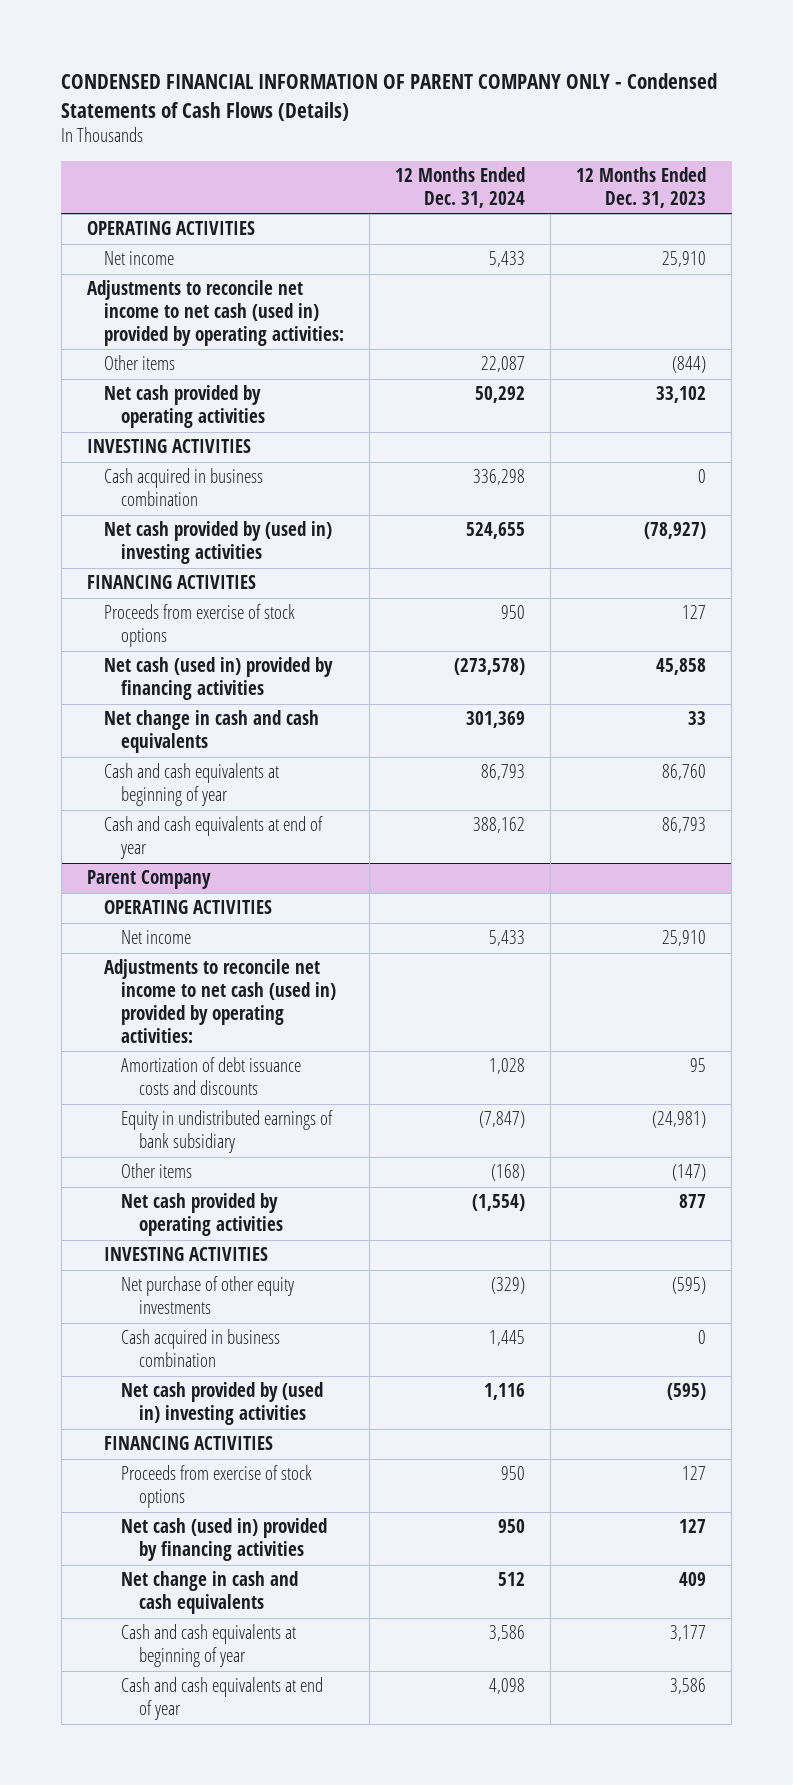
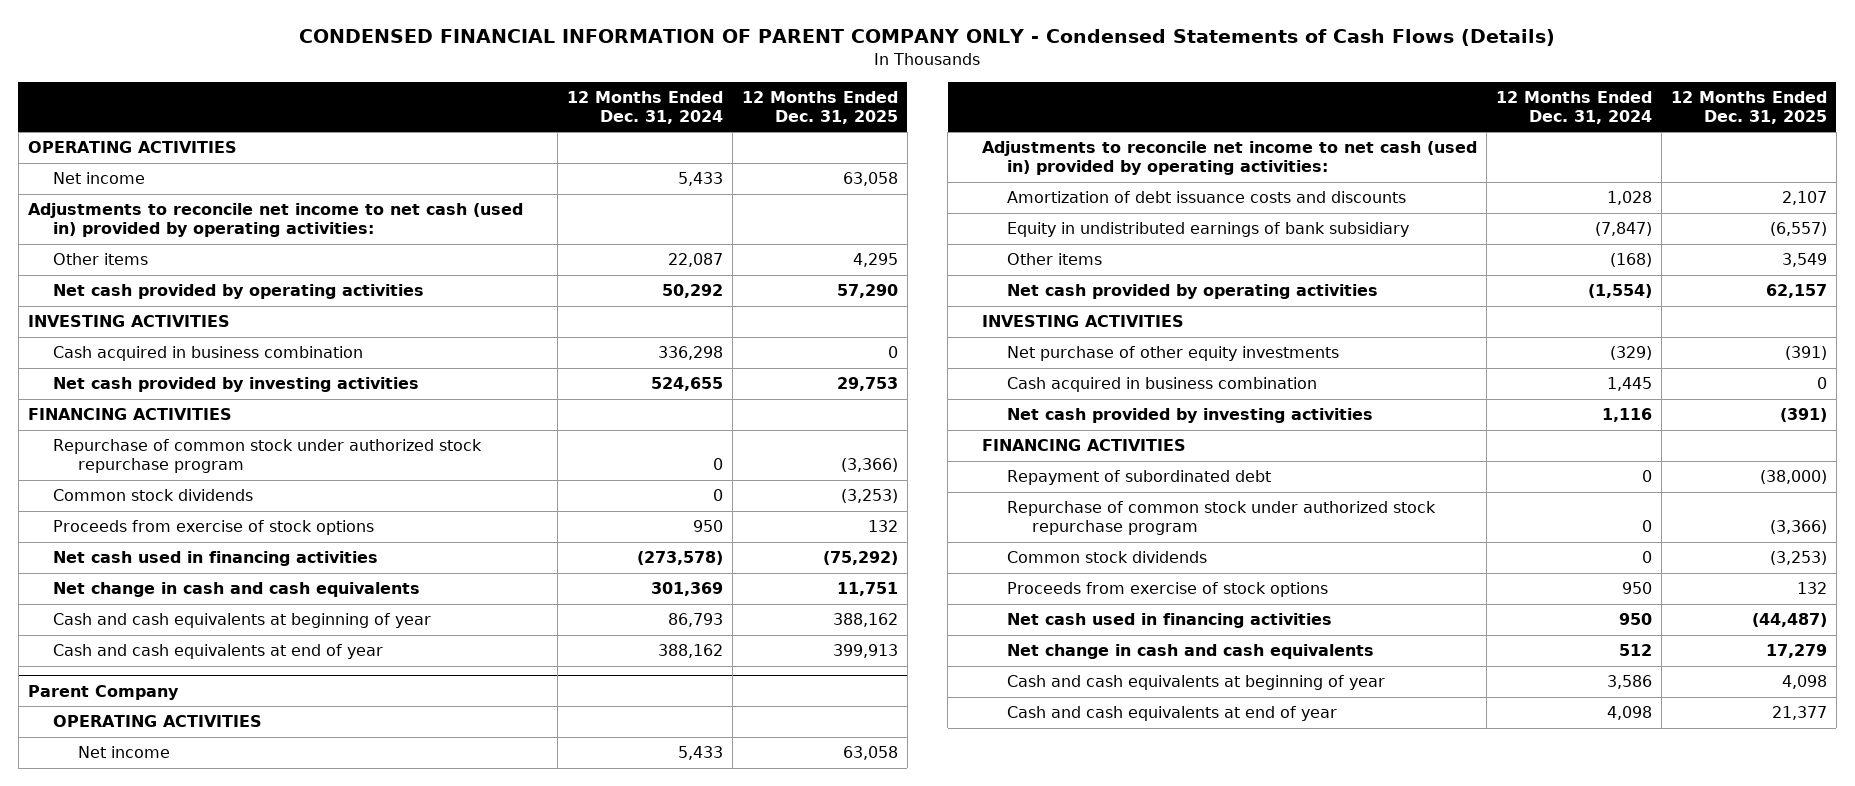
[576,167,707,208] 12 Months Ended Dec. 31, 2023 -> none
none -> [741,90,898,124] 12 Months Ended Dec. 31, 2025
[103,521,332,565] Net cash provided by (used in) investing activities -> [52,377,419,393] Net cash provided by investing activities
none -> [52,439,482,474] Repurchase of common stock under authorized stock repurchase program
none -> [52,489,253,502] Common stock dividends
[103,657,333,701] Net cash (used in) provided by financing activities -> [52,551,378,567] Net cash used in financing activities
[121,1382,324,1426] Net cash provided by (used in) investing activities -> [1006,408,1373,424] Net cash provided by investing activities
none -> [1006,470,1271,486] Repayment of subordinated debt
none -> [1006,501,1436,536] Repurchase of common stock under authorized stock repurchase program
none -> [1006,551,1207,564] Common stock dividends
[121,1518,328,1562] Net cash (used in) provided by financing activities -> [1006,613,1332,629] Net cash used in financing activities

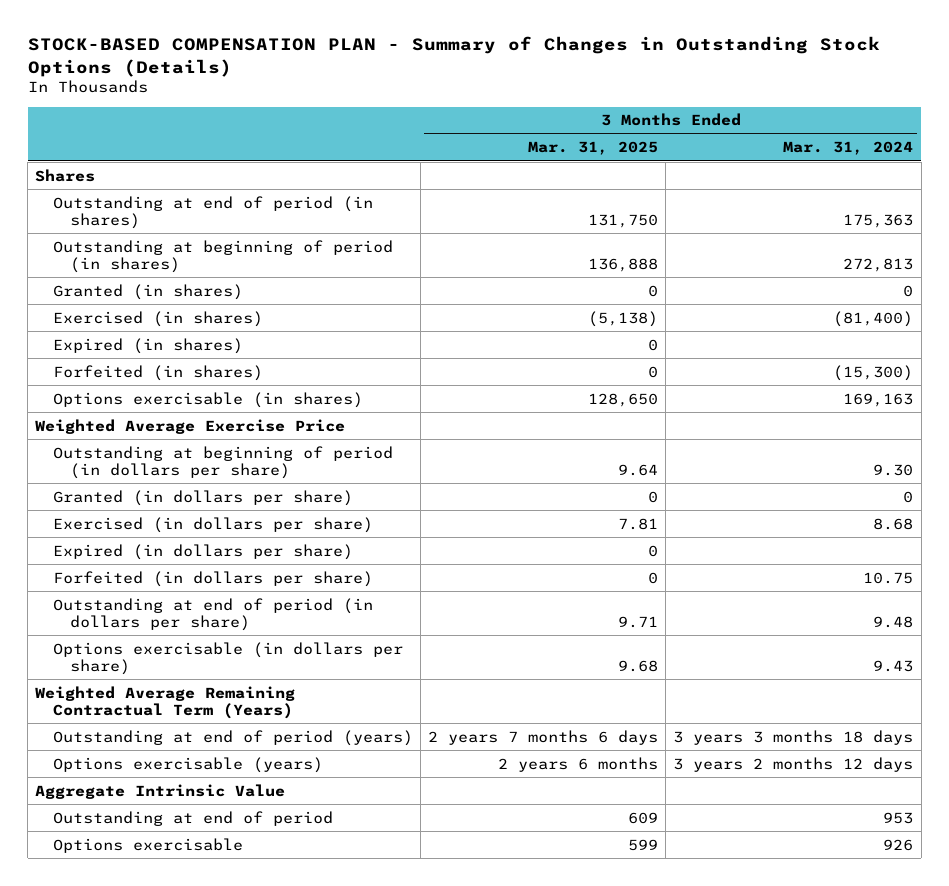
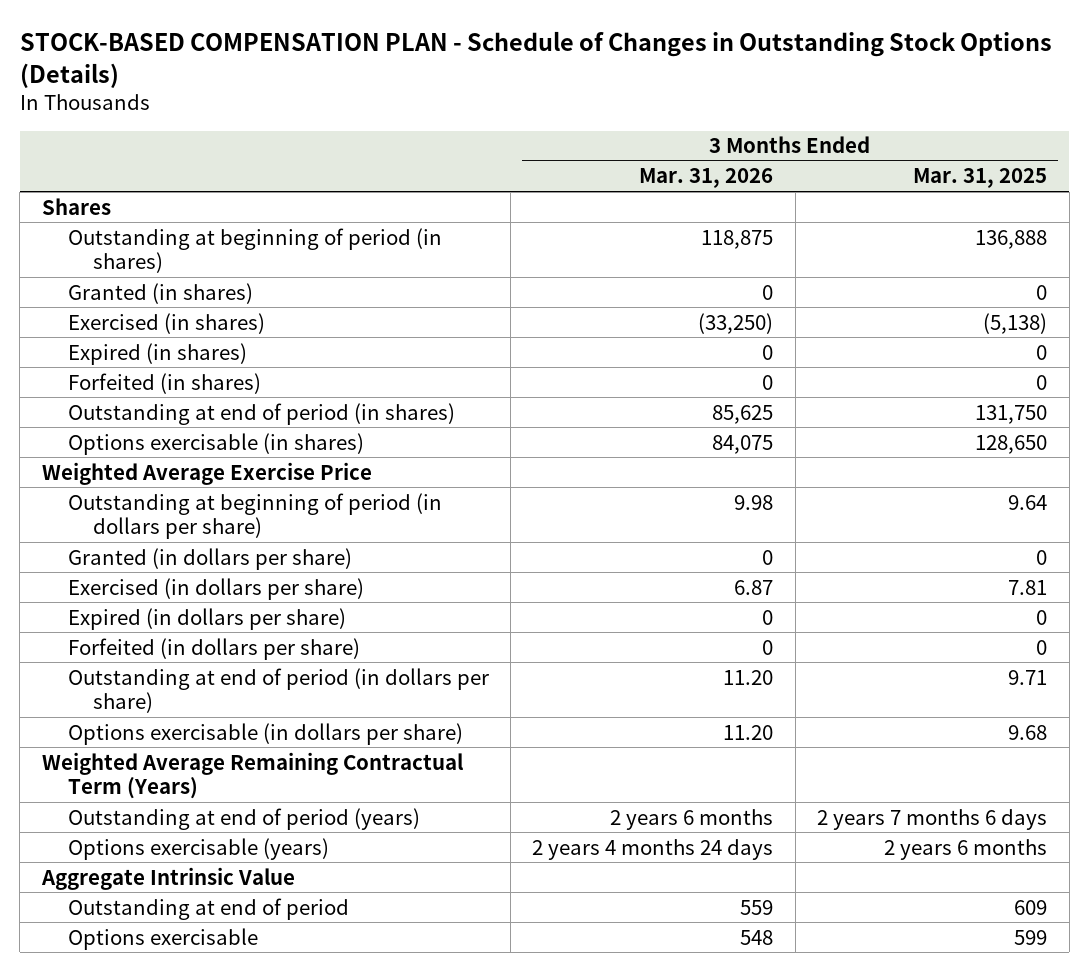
[27,36,880,77] STOCK-BASED COMPENSATION PLAN - Summary of Changes in Outstanding Stock Options (Details) -> [19,31,1052,88] STOCK-BASED COMPENSATION PLAN - Schedule of Changes in Outstanding Stock Options (Details)
[783,141,914,156] Mar. 31, 2024 -> none
none -> [639,168,774,189] Mar. 31, 2026
[52,195,373,229] Outstanding at end of period (in shares) -> [67,402,455,425] Outstanding at end of period (in shares)

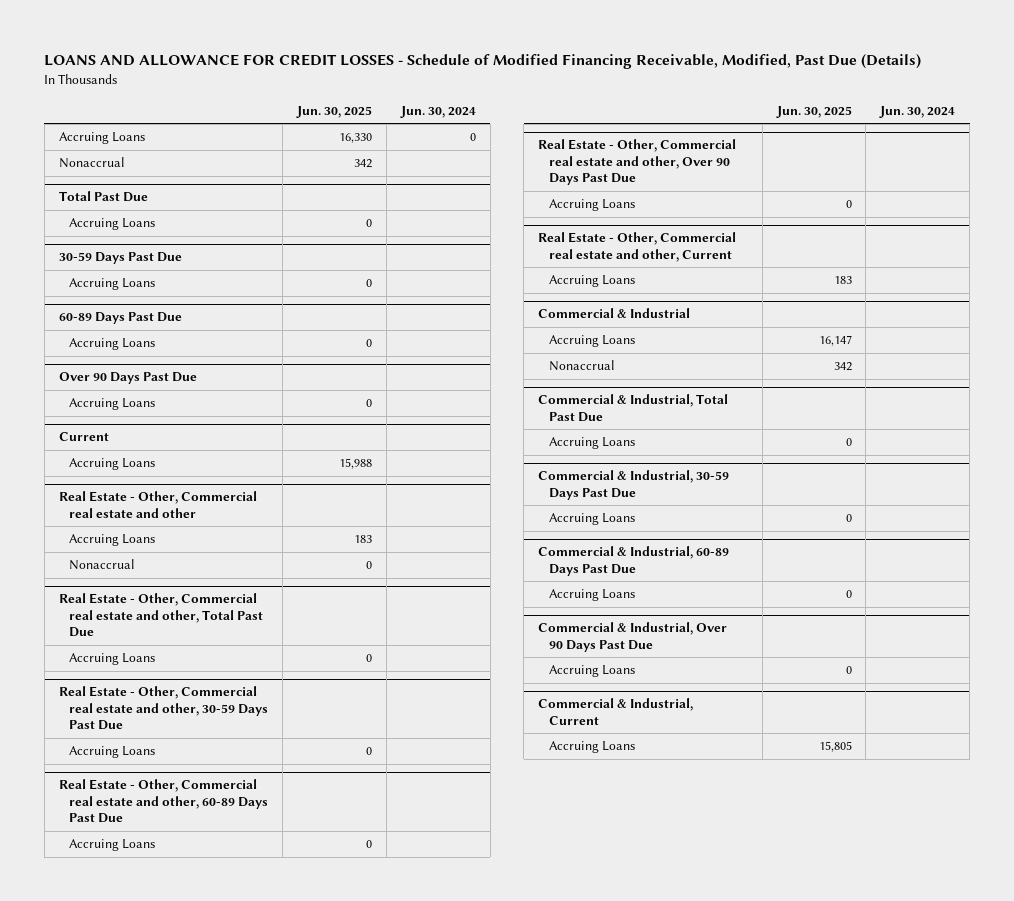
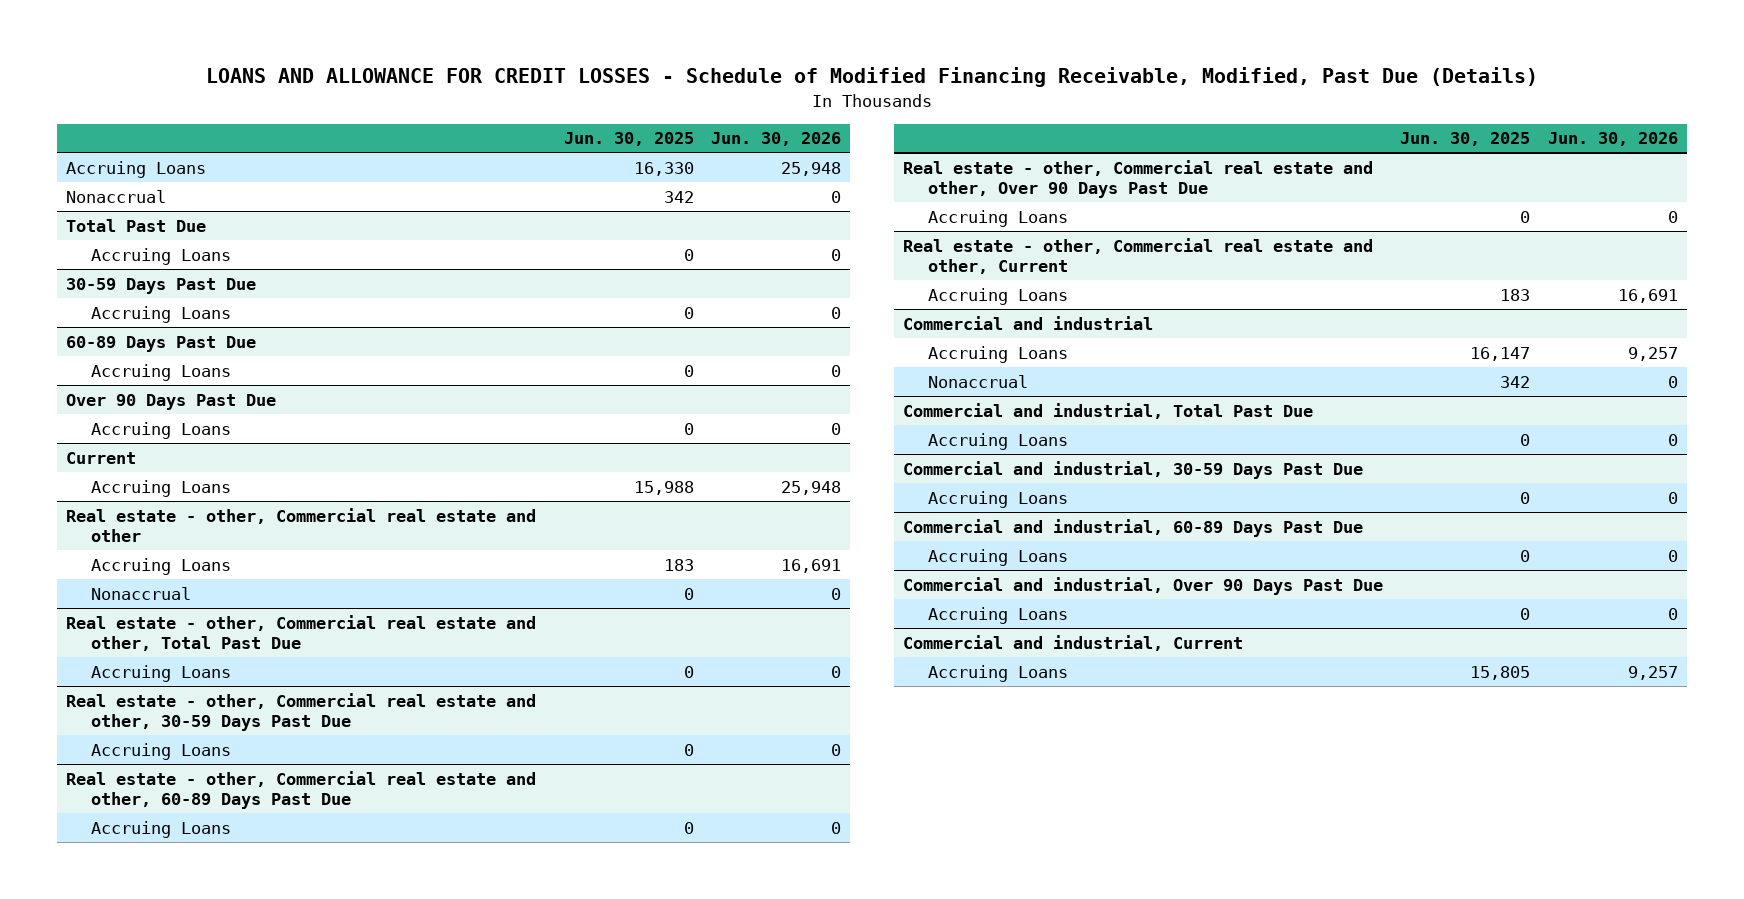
[399,105,476,118] Jun. 30, 2024 -> none
none -> [711,132,842,147] Jun. 30, 2026
[58,491,257,518] Real Estate - Other, Commercial real estate and other -> [65,507,536,542] Real estate - other, Commercial real estate and other
[58,593,264,638] Real Estate - Other, Commercial real estate and other, Total Past Due -> [65,614,536,651] Real estate - other, Commercial real estate and other, Total Past Due
[58,686,269,731] Real Estate - Other, Commercial real estate and other, 30-59 Days Past Due -> [65,692,536,731] Real estate - other, Commercial real estate and other, 30-59 Days Past Due
[58,779,269,824] Real Estate - Other, Commercial real estate and other, 60-89 Days Past Due -> [65,770,536,809] Real estate - other, Commercial real estate and other, 60-89 Days Past Due
[538,139,737,186] Real Estate - Other, Commercial real estate and other, Over 90 Days Past Due -> [902,159,1373,198] Real estate - other, Commercial real estate and other, Over 90 Days Past Due
[538,232,737,262] Real Estate - Other, Commercial real estate and other, Current -> [902,237,1373,274] Real estate - other, Commercial real estate and other, Current
[538,308,691,319] Commercial & Industrial -> [902,315,1153,330] Commercial and industrial
[538,394,729,422] Commercial & Industrial, Total Past Due -> [902,402,1313,419] Commercial and industrial, Total Past Due
[538,470,730,500] Commercial & Industrial, 30-59 Days Past Due -> [902,460,1363,479] Commercial and industrial, 30-59 Days Past Due
[538,546,730,576] Commercial & Industrial, 60-89 Days Past Due -> [902,518,1363,537] Commercial and industrial, 60-89 Days Past Due
[538,622,728,652] Commercial & Industrial, Over 90 Days Past Due -> [902,576,1383,595] Commercial and industrial, Over 90 Days Past Due
[538,698,694,725] Commercial & Industrial, Current -> [902,634,1243,651] Commercial and industrial, Current

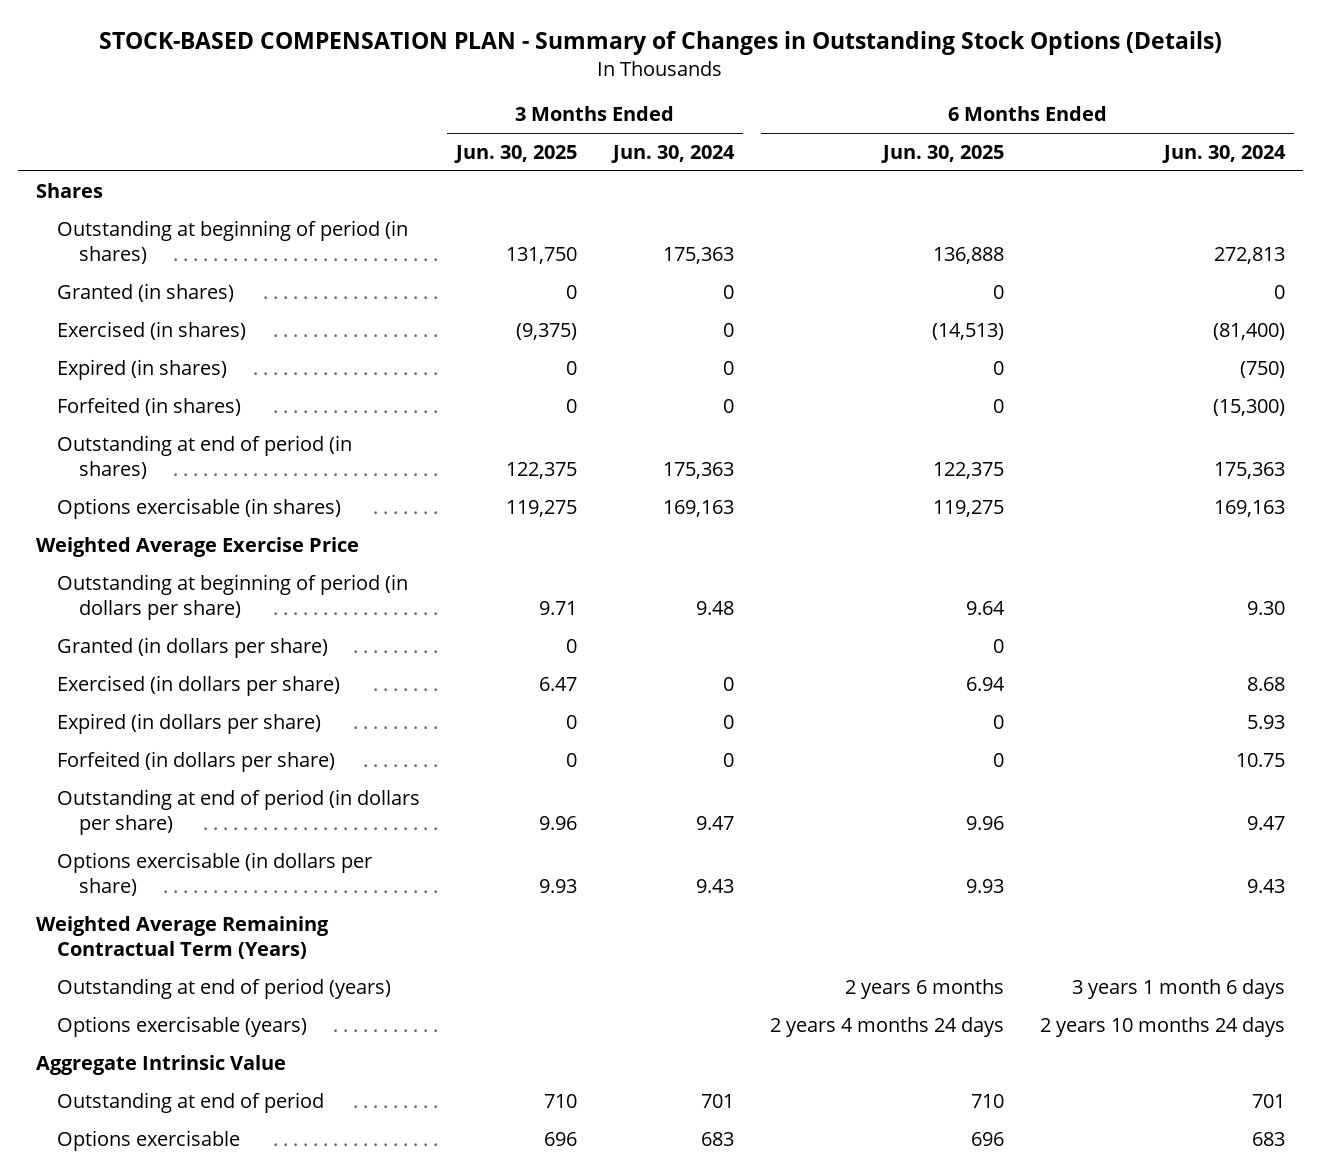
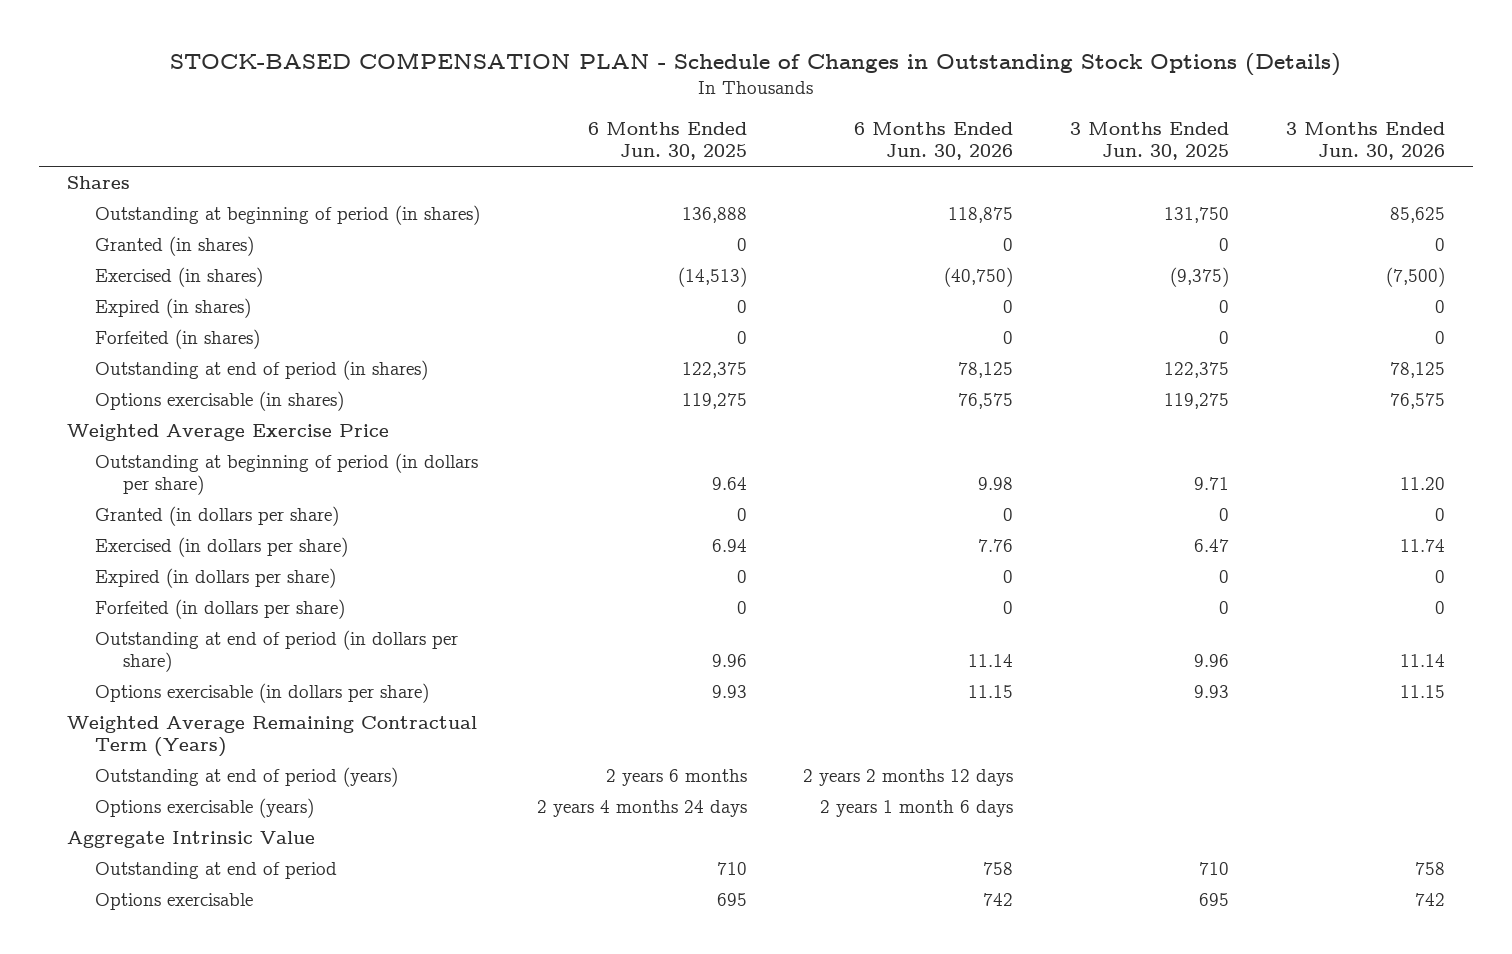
[99,30,1223,55] STOCK-BASED COMPENSATION PLAN - Summary of Changes in Outstanding Stock Options (Details) -> [170,51,1342,76] STOCK-BASED COMPENSATION PLAN - Schedule of Changes in Outstanding Stock Options (Details)
[611,145,736,164] Jun. 30, 2024 -> none
[1162,145,1287,164] Jun. 30, 2024 -> none
none -> [854,122,1014,161] 6 Months Ended Jun. 30, 2026
none -> [1285,122,1445,161] 3 Months Ended Jun. 30, 2026
[544,1131,578,1146] 696 -> [1199,893,1230,907] 695
[971,1131,1005,1146] 696 -> [716,893,747,907] 695

